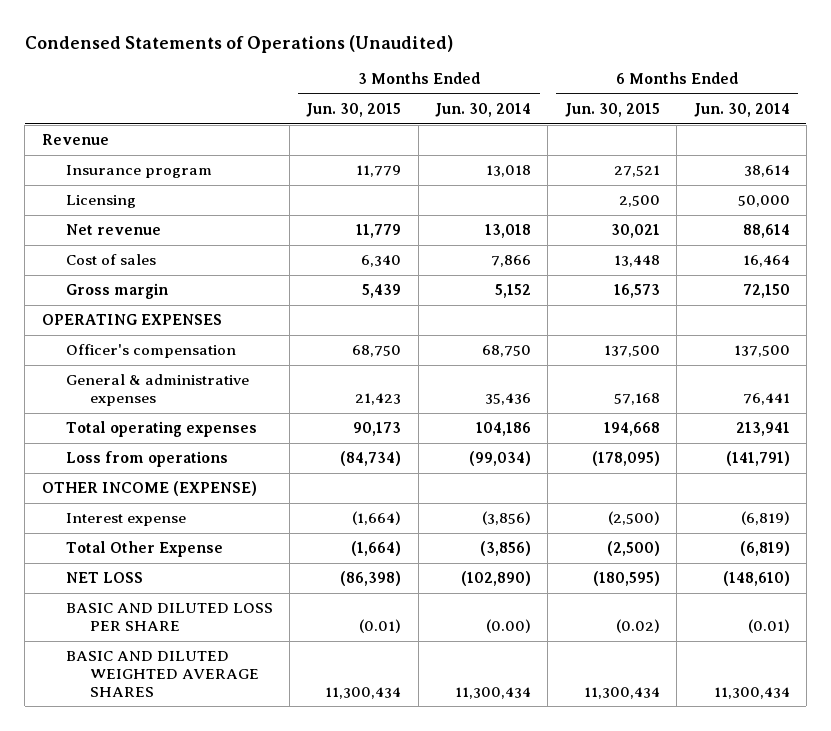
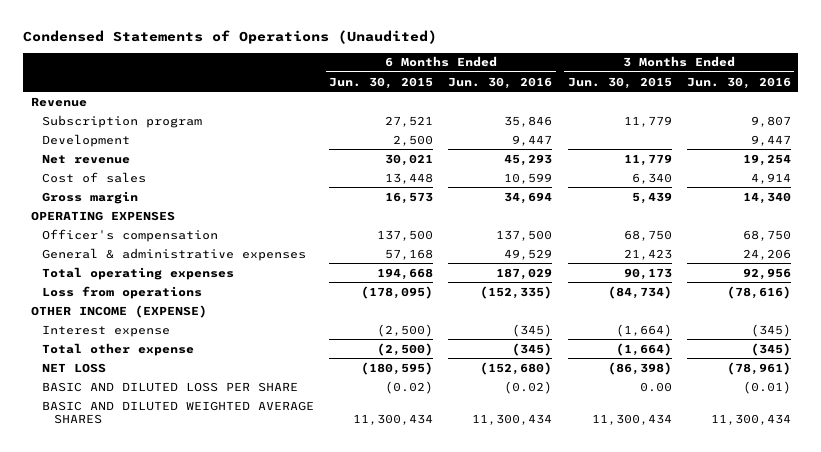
[435,103,532,118] Jun. 30, 2014 -> none
[693,103,790,118] Jun. 30, 2014 -> none
none -> [448,76,553,89] Jun. 30, 2016
none -> [686,76,791,89] Jun. 30, 2016
[65,195,136,209] Licensing -> none
[65,165,212,179] Insurance program -> [42,114,203,128] Subscription program
none -> [42,133,131,147] Development
[65,541,223,558] Total Other Expense -> [42,342,195,356] Total other expense
[359,618,402,633] (0.01) -> [639,381,672,392] 0.00

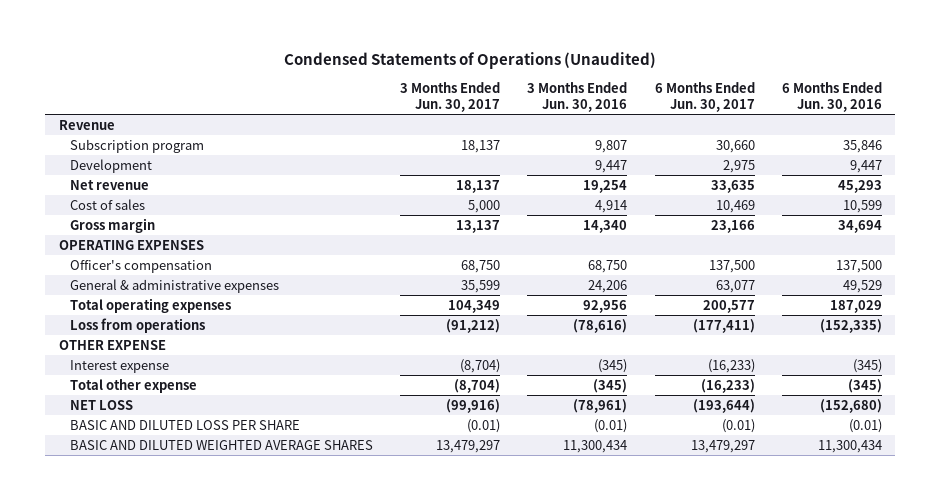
[329,76,434,89] Jun. 30, 2015 -> none
[567,76,672,89] Jun. 30, 2015 -> none
none -> [400,82,501,112] 3 Months Ended Jun. 30, 2017
none -> [654,82,755,112] 6 Months Ended Jun. 30, 2017
[30,304,207,318] OTHER INCOME (EXPENSE) -> [58,339,166,350] OTHER EXPENSE
[504,380,553,394] (0.02) -> [848,418,882,433] (0.01)

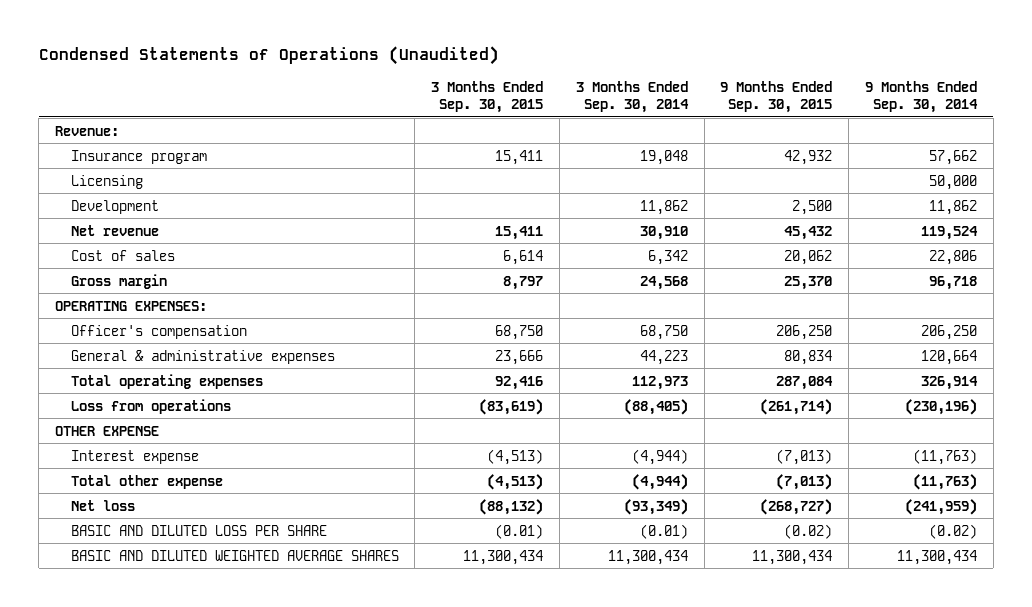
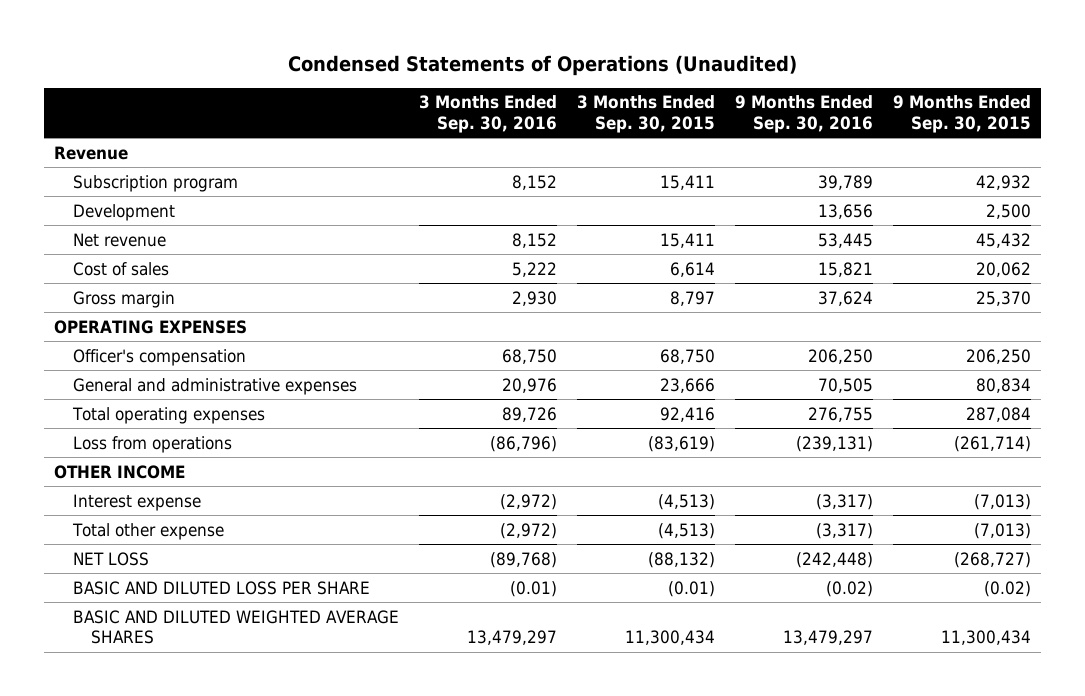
[575,80,689,113] 3 Months Ended Sep. 30, 2014 -> none
[864,80,978,113] 9 Months Ended Sep. 30, 2014 -> none
none -> [418,95,557,134] 3 Months Ended Sep. 30, 2016
none -> [734,95,873,134] 9 Months Ended Sep. 30, 2016
[70,174,143,189] Licensing -> none
[54,125,119,136] Revenue: -> [54,145,129,160] Revenue
[70,149,207,164] Insurance program -> [72,174,238,192] Subscription program
[54,300,207,311] OPERATING EXPENSES: -> [54,319,248,334] OPERATING EXPENSES
[70,349,335,364] General & administrative expenses -> [72,377,357,395] General and administrative expenses
[54,425,159,436] OTHER EXPENSE -> [54,464,186,479] OTHER INCOME
[70,499,135,511] Net loss -> [72,551,149,566] NET LOSS

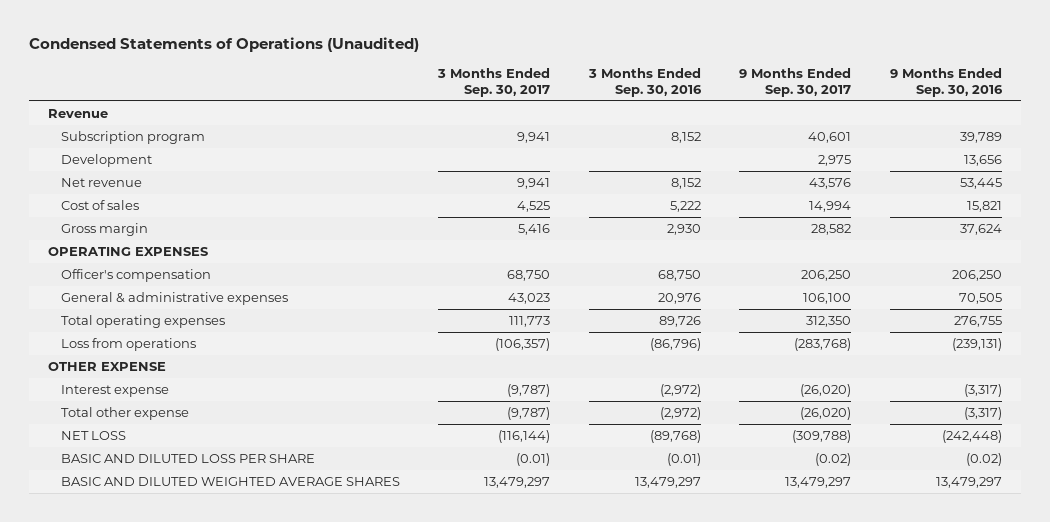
[576,95,715,134] 3 Months Ended Sep. 30, 2015 -> none
[892,95,1031,134] 9 Months Ended Sep. 30, 2015 -> none
none -> [437,68,551,97] 3 Months Ended Sep. 30, 2017
none -> [739,68,852,97] 9 Months Ended Sep. 30, 2017
[72,377,357,395] General and administrative expenses -> [60,291,288,305] General & administrative expenses
[54,464,186,479] OTHER INCOME -> [48,361,167,371] OTHER EXPENSE

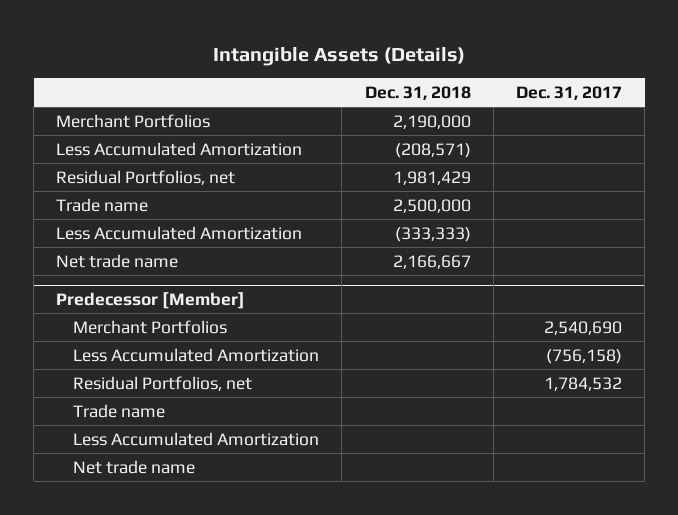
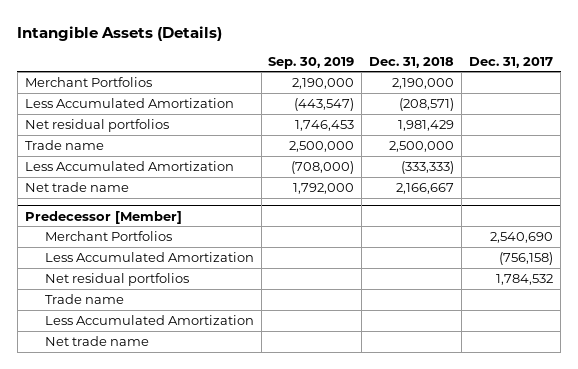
none -> [268,56,355,69] Sep. 30, 2019
[56,169,236,185] Residual Portfolios, net -> [24,118,169,132] Net residual portfolios
[73,375,253,391] Residual Portfolios, net -> [44,272,189,286] Net residual portfolios

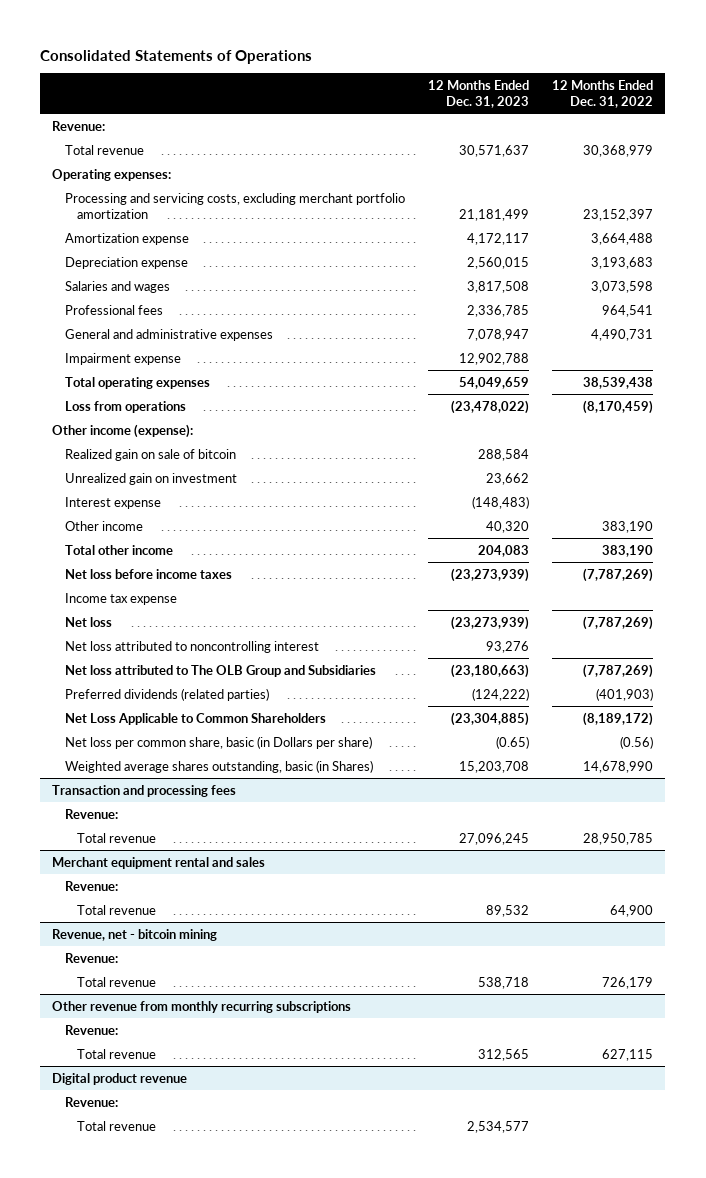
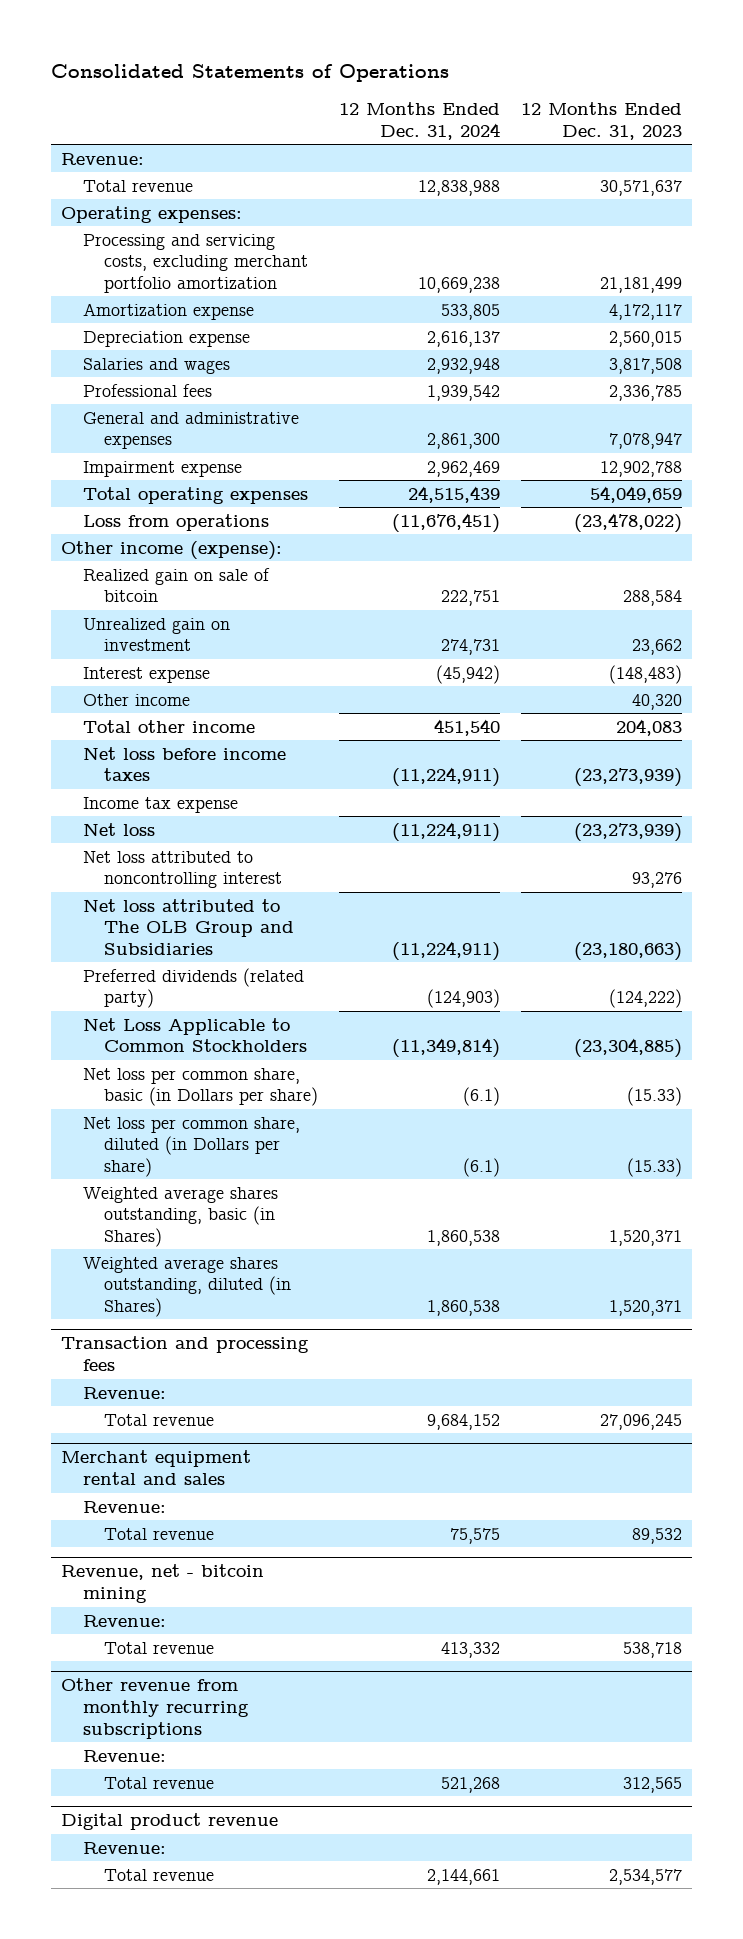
[552,79,654,109] 12 Months Ended Dec. 31, 2022 -> none
none -> [338,102,500,140] 12 Months Ended Dec. 31, 2024
[64,687,269,701] Preferred dividends (related parties) -> [82,967,304,1009] Preferred dividends (related party)
[64,712,326,725] Net Loss Applicable to Common Shareholders -> [82,1017,307,1053] Net Loss Applicable to Common Stockholders
[496,735,530,749] (0.65) -> [626,1087,682,1107] (15.33)
none -> [82,1116,300,1177] Net loss per common share, diluted (in Dollars per share)
[459,760,530,773] 15,203,708 -> [608,1229,682,1246] 1,520,371
none -> [82,1256,291,1317] Weighted average shares outstanding, diluted (in Shares)

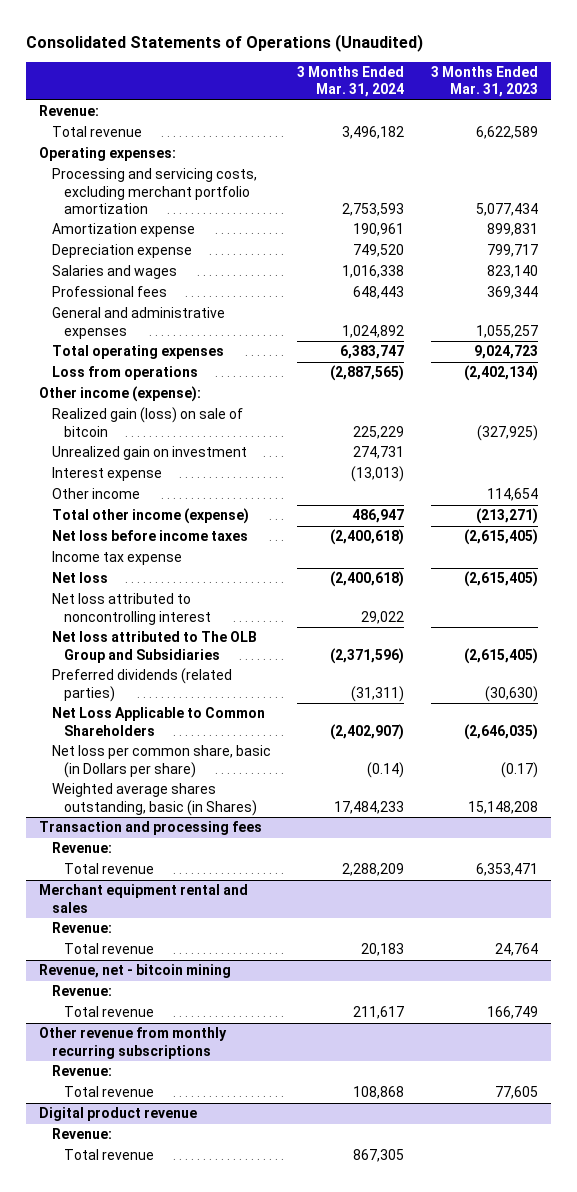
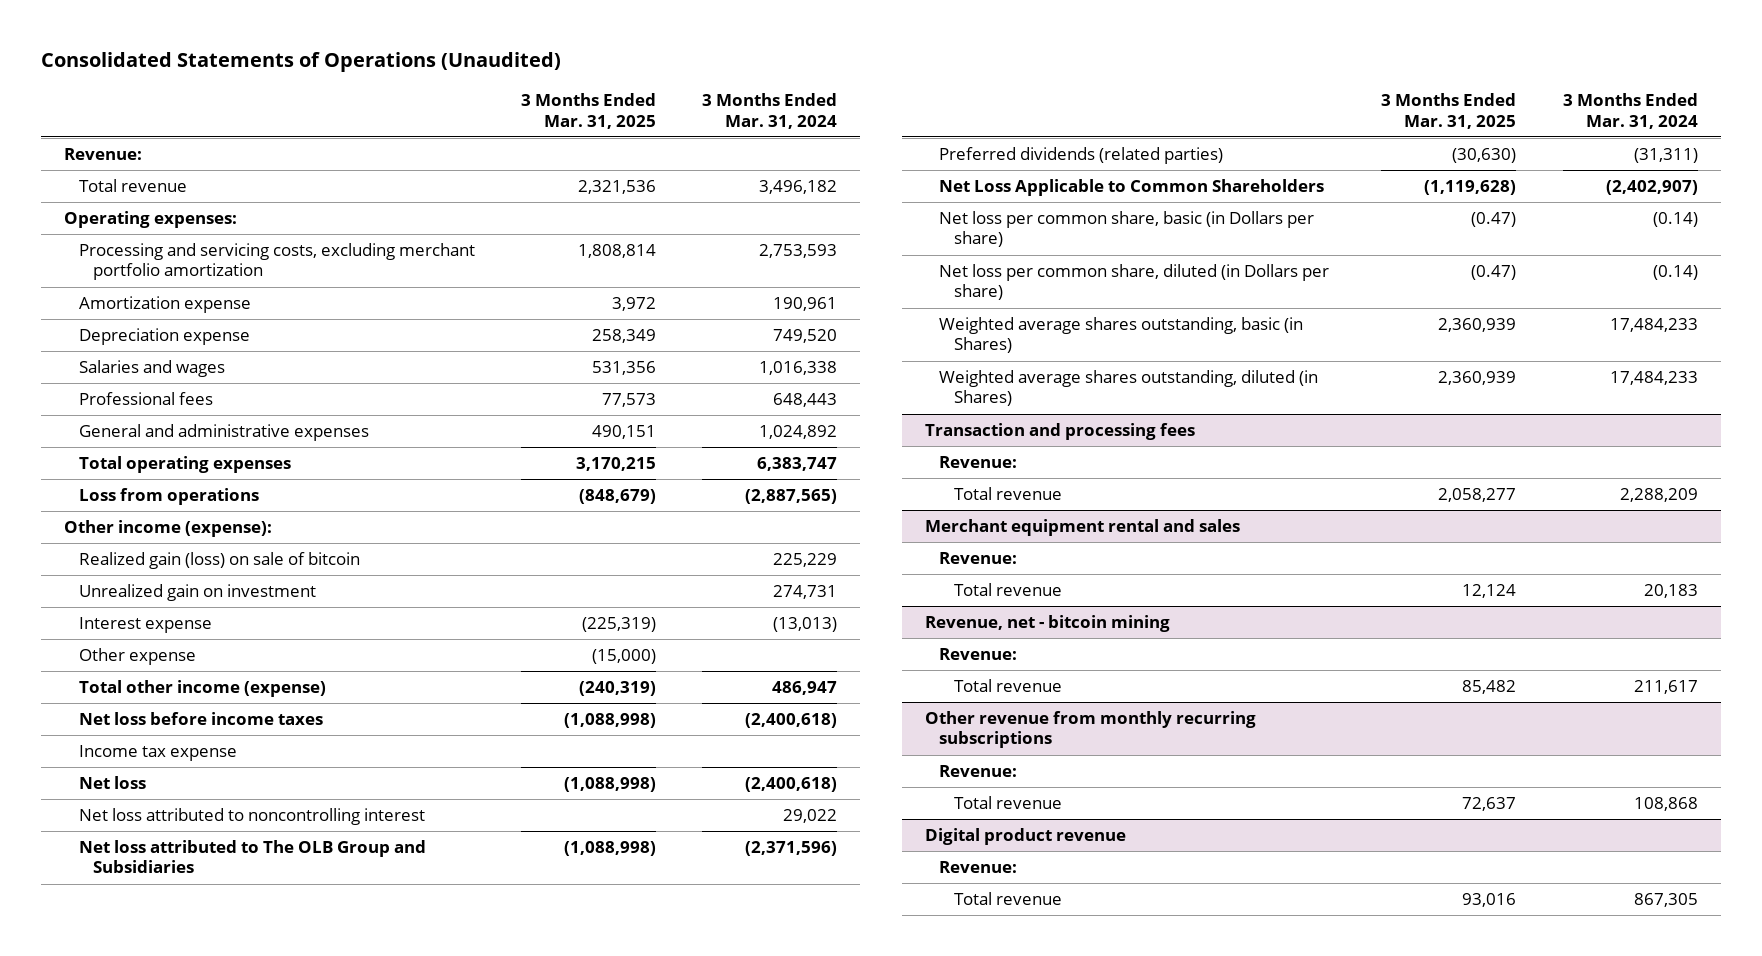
[431,66,539,98] 3 Months Ended Mar. 31, 2023 -> none
none -> [520,93,656,129] 3 Months Ended Mar. 31, 2025
[51,488,140,500] Other income -> [78,648,196,666] Other expense
none -> [939,264,1330,301] Net loss per common share, diluted (in Dollars per share)
none -> [939,370,1319,407] Weighted average shares outstanding, diluted (in Shares)

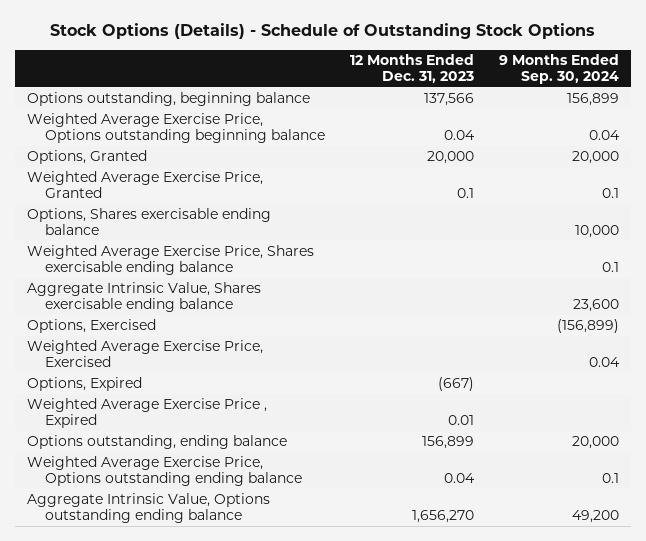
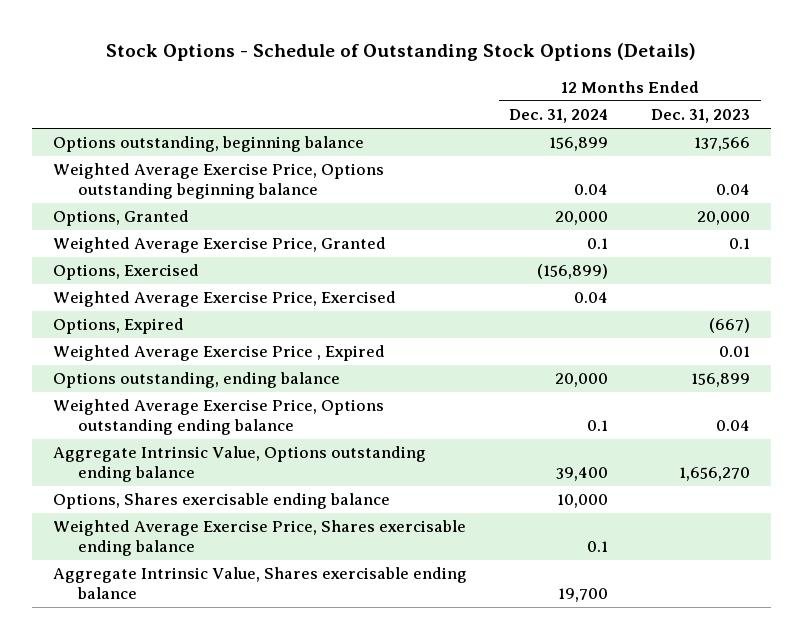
[49,23,595,40] Stock Options (Details) - Schedule of Outstanding Stock Options -> [106,43,697,62] Stock Options - Schedule of Outstanding Stock Options (Details)
[498,53,619,85] 9 Months Ended Sep. 30, 2024 -> none
none -> [509,109,609,124] Dec. 31, 2024
[26,208,271,236] Options, Shares exercisable ending balance -> [52,493,390,510] Options, Shares exercisable ending balance
[26,245,314,276] Weighted Average Exercise Price, Shares exercisable ending balance -> [52,520,466,556] Weighted Average Exercise Price, Shares exercisable ending balance
[26,282,261,313] Aggregate Intrinsic Value, Shares exercisable ending balance -> [52,567,467,599] Aggregate Intrinsic Value, Shares exercisable ending balance

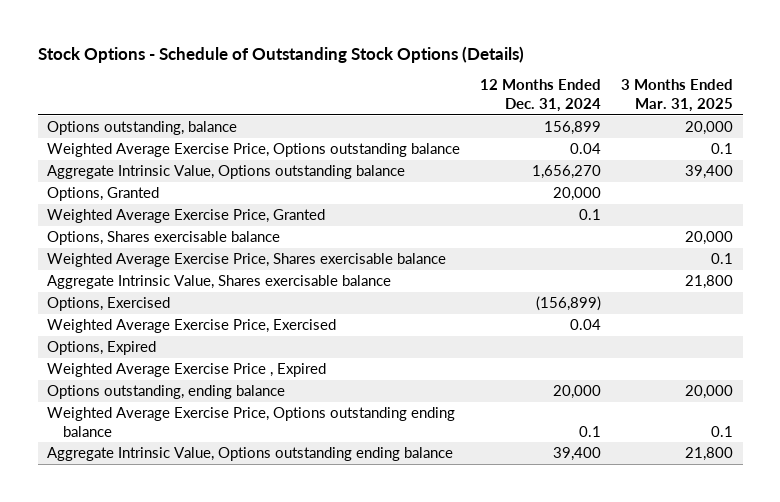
[650,109,750,124] Dec. 31, 2023 -> none
none -> [621,79,734,112] 3 Months Ended Mar. 31, 2025
[52,136,364,153] Options outstanding, beginning balance -> [47,121,238,136] Options outstanding, balance
[52,163,384,199] Weighted Average Exercise Price, Options outstanding beginning balance -> [47,143,461,158] Weighted Average Exercise Price, Options outstanding balance
none -> [47,165,406,180] Aggregate Intrinsic Value, Options outstanding balance
none -> [47,231,281,246] Options, Shares exercisable balance
none -> [47,253,447,268] Weighted Average Exercise Price, Shares exercisable balance
none -> [47,275,392,290] Aggregate Intrinsic Value, Shares exercisable balance
[52,493,390,510] Options, Shares exercisable ending balance -> none
[52,520,466,556] Weighted Average Exercise Price, Shares exercisable ending balance -> none
[52,567,467,599] Aggregate Intrinsic Value, Shares exercisable ending balance -> none

